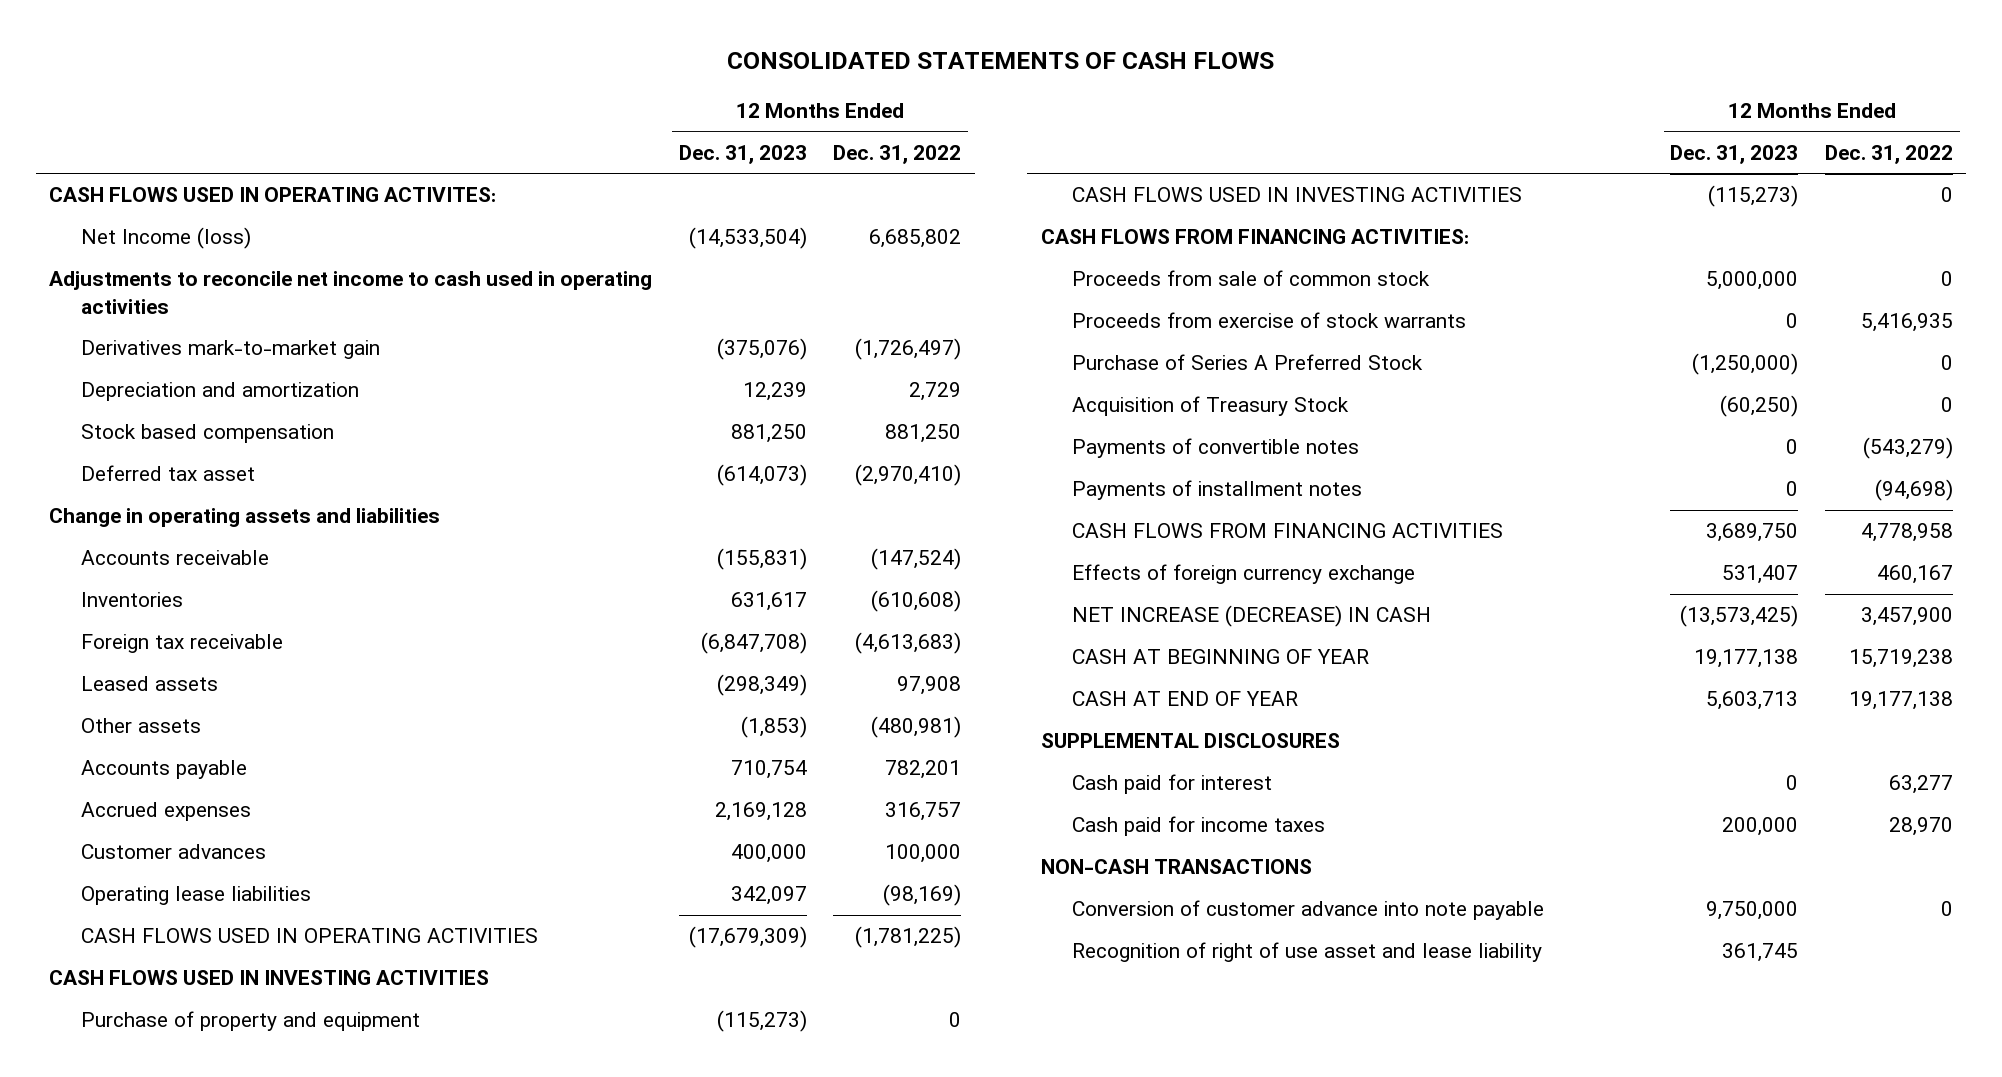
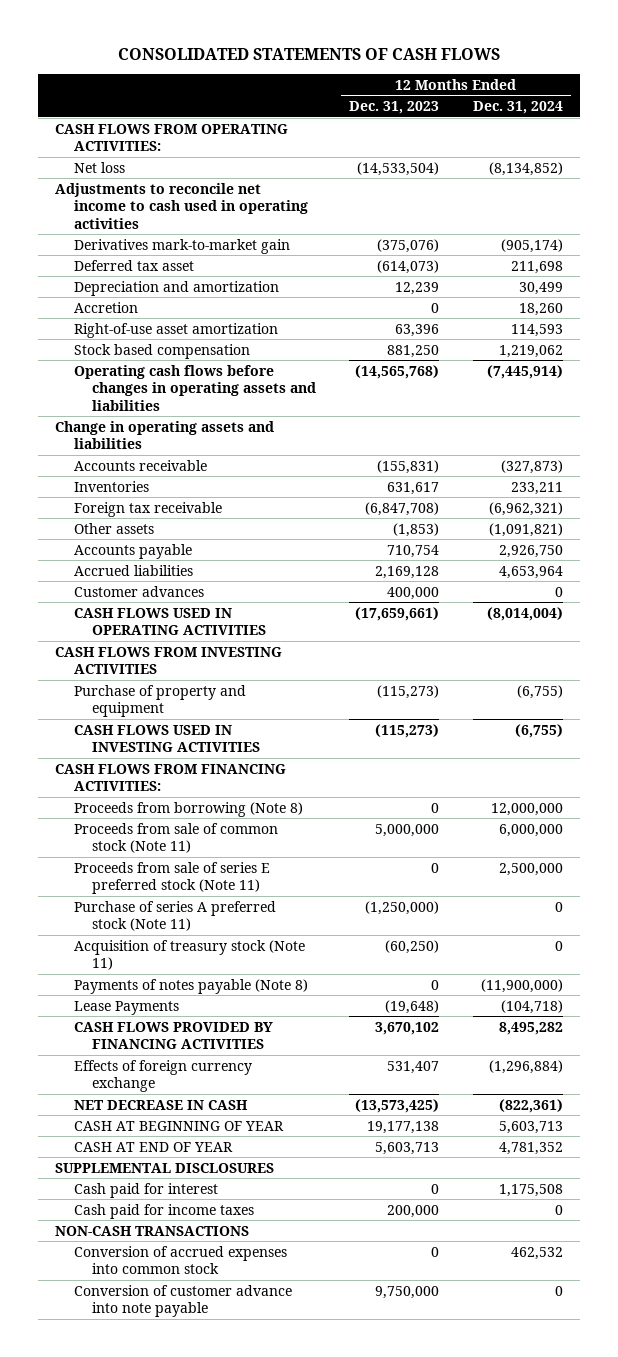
[833,144,962,164] Dec. 31, 2022 -> none
none -> [472,101,563,115] Dec. 31, 2024
[49,187,497,203] CASH FLOWS USED IN OPERATING ACTIVITES: -> [55,123,289,152] CASH FLOWS FROM OPERATING ACTIVITIES:
[80,227,251,250] Net Income (loss) -> [73,161,125,173] Net loss
[80,465,255,482] Deferred tax asset -> [73,259,194,271] Deferred tax asset
none -> [73,301,138,313] Accretion
none -> [73,322,278,338] Right-of-use asset amortization
none -> [73,364,317,411] Operating cash flows before changes in operating assets and liabilities
[80,676,218,692] Leased assets -> none
[80,802,251,822] Accrued expenses -> [73,564,193,576] Accrued liabilities
[80,886,311,906] Operating lease liabilities -> none
[688,926,807,949] (17,679,309) -> [355,606,440,621] (17,659,661)
[49,970,490,986] CASH FLOWS USED IN INVESTING ACTIVITIES -> [55,646,283,675] CASH FLOWS FROM INVESTING ACTIVITIES
[1072,312,1467,329] Proceeds from exercise of stock warrants -> none
[1072,438,1360,459] Payments of convertible notes -> none
[1072,480,1363,501] Payments of installment notes -> none
none -> [73,801,303,817] Proceeds from borrowing (Note 8)
[1072,270,1431,287] Proceeds from sale of common stock -> [73,822,278,854] Proceeds from sale of common stock (Note 11)
none -> [73,861,270,895] Proceeds from sale of series E preferred stock (Note 11)
[1072,354,1424,371] Purchase of Series A Preferred Stock -> [73,900,276,932] Purchase of series A preferred stock (Note 11)
[1072,396,1350,417] Acquisition of Treasury Stock -> [73,939,305,971] Acquisition of treasury stock (Note 11)
none -> [73,978,308,994] Payments of notes payable (Note 8)
none -> [73,1000,179,1015] Lease Payments
[1072,523,1504,539] CASH FLOWS FROM FINANCING ACTIVITIES -> [73,1021,273,1050] CASH FLOWS PROVIDED BY FINANCING ACTIVITIES
[1706,523,1799,543] 3,689,750 -> [375,1021,440,1035] 3,670,102
[1072,605,1432,628] NET INCREASE (DECREASE) IN CASH -> [73,1099,248,1110] NET DECREASE IN CASH
none -> [73,1245,287,1275] Conversion of accrued expenses into common stock
[1072,942,1543,963] Recognition of right of use asset and lease liability -> none

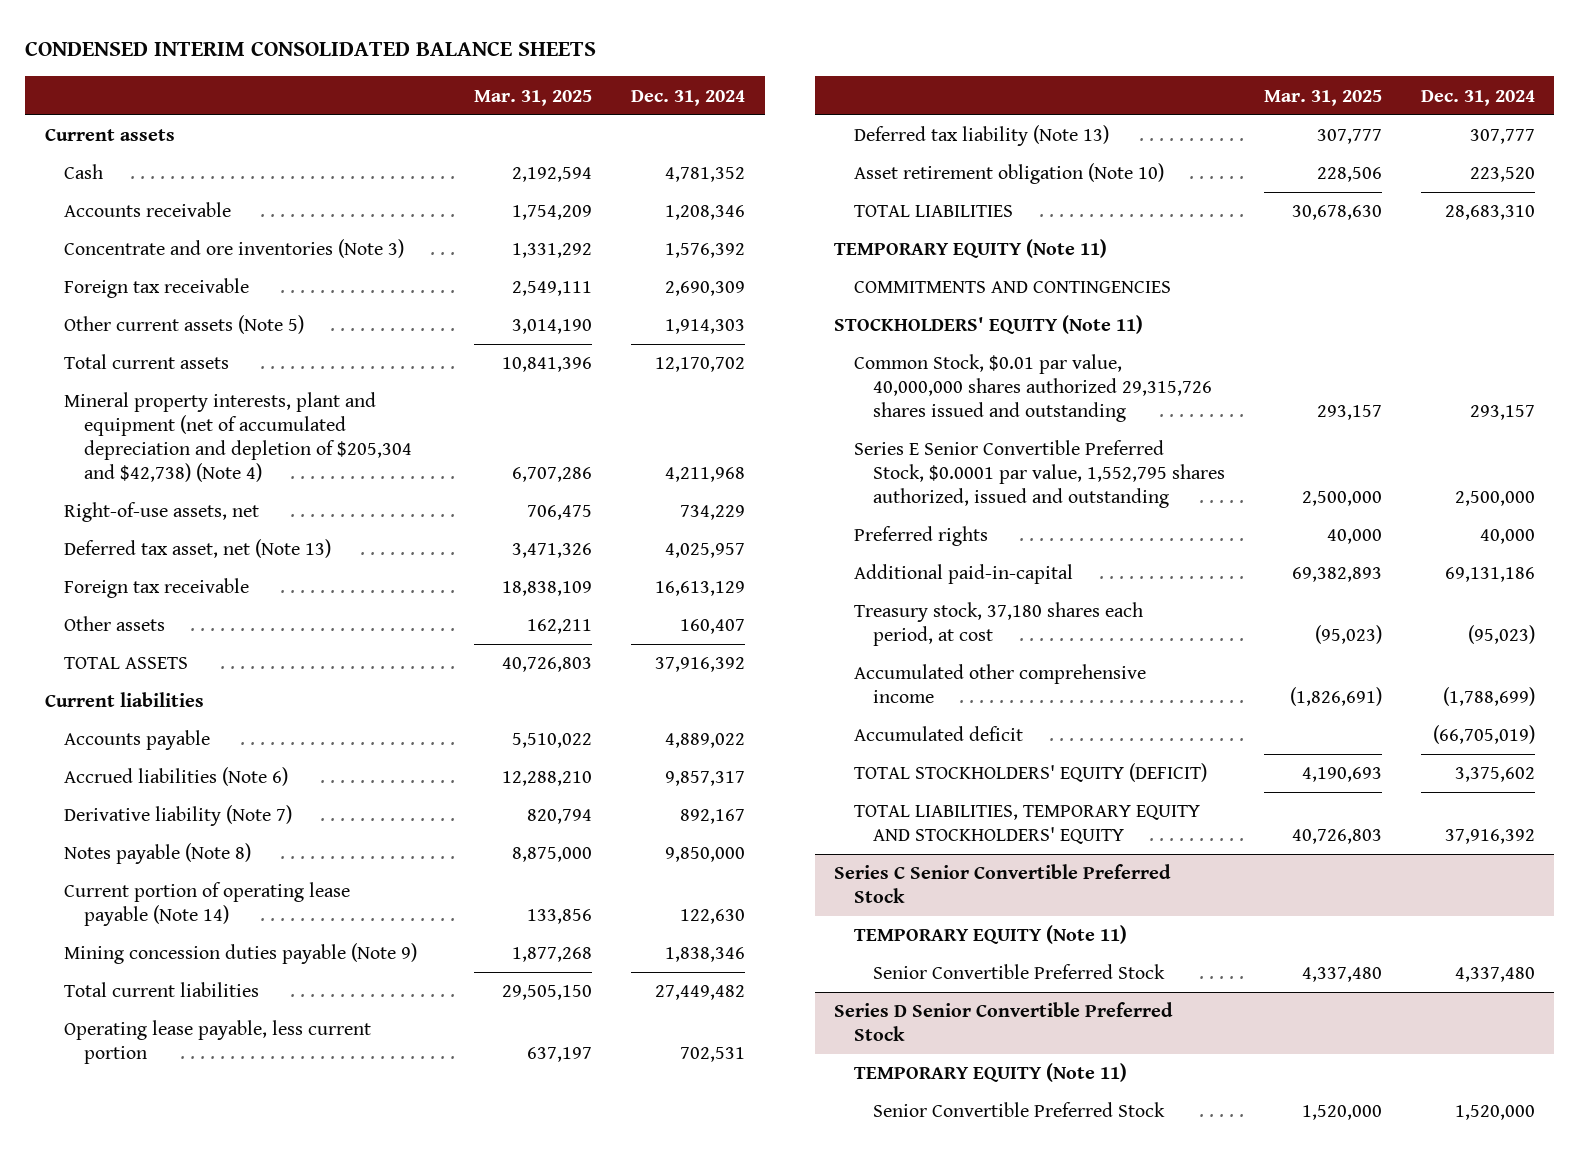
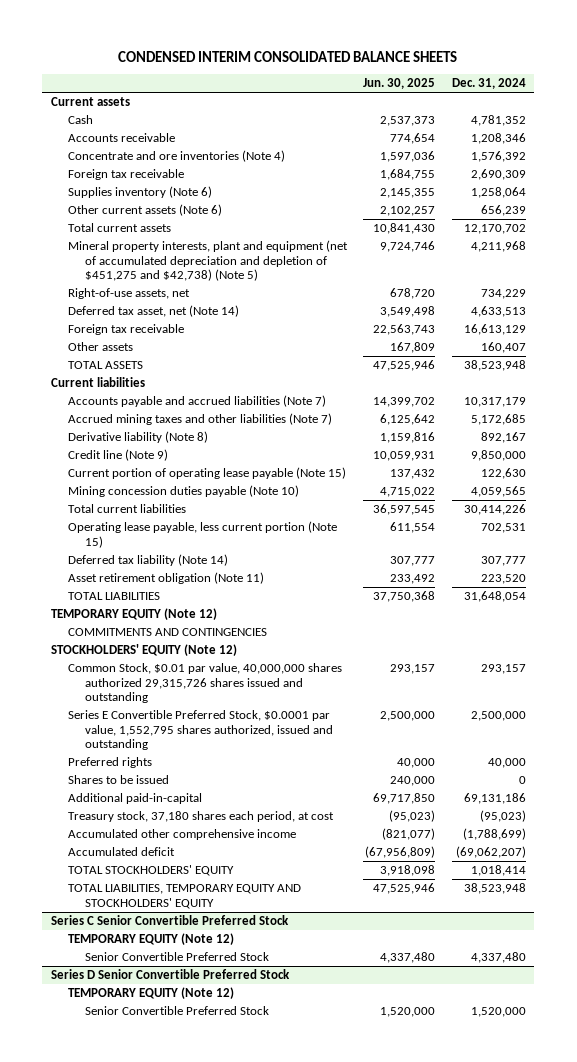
[474,89,593,106] Mar. 31, 2025 -> none
none -> [363,78,436,90] Jun. 30, 2025
[64,239,405,259] Concentrate and ore inventories (Note 3) -> [67,150,285,163] Concentrate and ore inventories (Note 4)
none -> [67,186,212,199] Supplies inventory (Note 6)
[64,315,305,335] Other current assets (Note 5) -> [67,204,222,217] Other current assets (Note 6)
[665,319,746,335] 1,914,303 -> [481,205,527,217] 656,239
[64,392,412,483] Mineral property interests, plant and equipment (net of accumulated depreciation and depletion of $205,304 and $42,738) (Note 4) -> [67,240,348,282] Mineral property interests, plant and equipment (net of accumulated depreciation and depletion of $451,275 and $42,738) (Note 5)
[64,539,332,559] Deferred tax asset, net (Note 13) -> [67,305,239,318] Deferred tax asset, net (Note 14)
[665,543,746,559] 4,025,957 -> [471,306,527,318] 4,633,513
[655,657,746,673] 37,916,392 -> [464,360,527,372] 38,523,948
[64,730,211,751] Accounts payable -> none
[64,767,289,787] Accrued liabilities (Note 6) -> none
none -> [67,395,326,408] Accounts payable and accrued liabilities (Note 7)
none -> [67,413,332,426] Accrued mining taxes and other liabilities (Note 7)
[64,805,293,827] Derivative liability (Note 7) -> [67,431,208,444] Derivative liability (Note 8)
[64,843,252,865] Notes payable (Note 8) -> [67,449,168,462] Credit line (Note 9)
[64,882,351,927] Current portion of operating lease payable (Note 14) -> [67,467,346,480] Current portion of operating lease payable (Note 15)
[64,943,418,965] Mining concession duties payable (Note 9) -> [67,485,299,498] Mining concession duties payable (Note 10)
[665,947,746,963] 1,838,346 -> [471,486,527,498] 4,059,565
[655,985,746,1001] 27,449,482 -> [464,504,527,516] 30,414,226
[64,1020,372,1065] Operating lease payable, less current portion -> [67,521,337,548] Operating lease payable, less current portion (Note 15)
[853,125,1109,147] Deferred tax liability (Note 13) -> [67,554,228,567] Deferred tax liability (Note 14)
[853,163,1164,185] Asset retirement obligation (Note 10) -> [67,572,264,585] Asset retirement obligation (Note 11)
[1444,205,1535,221] 28,683,310 -> [464,591,527,603] 31,648,054
[834,239,1108,259] TEMPORARY EQUITY (Note 11) -> [50,608,217,621] TEMPORARY EQUITY (Note 12)
[834,315,1144,335] STOCKHOLDERS' EQUITY (Note 11) -> [50,644,237,657] STOCKHOLDERS' EQUITY (Note 12)
[853,440,1226,509] Series E Senior Convertible Preferred Stock, $0.0001 par value, 1,552,795 shares authorized, issued and outstanding -> [67,710,334,751] Series E Convertible Preferred Stock, $0.0001 par value, 1,552,795 shares authorized, issued and outstanding
none -> [67,775,169,785] Shares to be issued
[1432,725,1535,745] (66,705,019) -> [456,846,527,859] (69,062,207)
[853,763,1207,783] TOTAL STOCKHOLDERS' EQUITY (DEFICIT) -> [67,865,234,877] TOTAL STOCKHOLDERS' EQUITY
[1454,767,1535,783] 3,375,602 -> [471,865,527,877] 1,018,414
[1444,829,1535,845] 37,916,392 -> [464,883,527,895] 38,523,948
[853,925,1127,945] TEMPORARY EQUITY (Note 11) -> [67,933,234,946] TEMPORARY EQUITY (Note 12)
[853,1063,1127,1083] TEMPORARY EQUITY (Note 11) -> [67,987,234,1000] TEMPORARY EQUITY (Note 12)

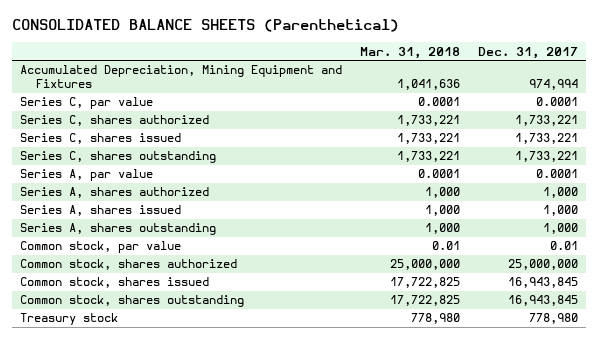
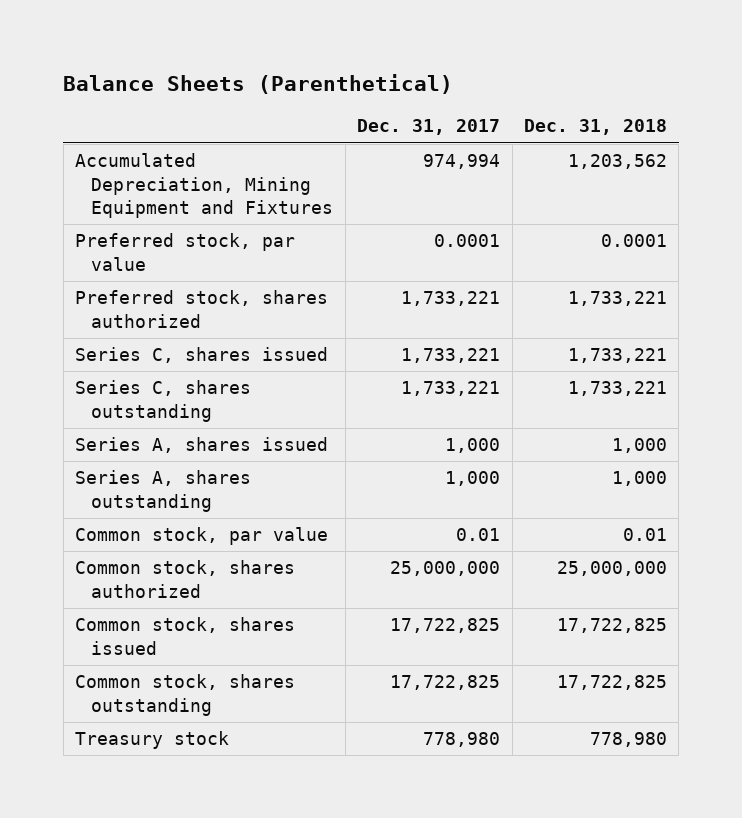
[11,19,399,33] CONSOLIDATED BALANCE SHEETS (Parenthetical) -> [63,74,454,95] Balance Sheets (Parenthetical)
[359,46,460,59] Mar. 31, 2018 -> none
none -> [523,119,667,136] Dec. 31, 2018
[20,97,154,110] Series C, par value -> none
none -> [75,233,296,271] Preferred stock, par value
[20,115,210,127] Series C, shares authorized -> [75,290,329,328] Preferred stock, shares authorized
[20,169,154,182] Series A, par value -> none
[20,187,210,199] Series A, shares authorized -> none
[507,277,578,289] 16,943,845 -> [390,618,501,634] 17,722,825
[507,295,578,307] 16,943,845 -> [390,675,501,691] 17,722,825

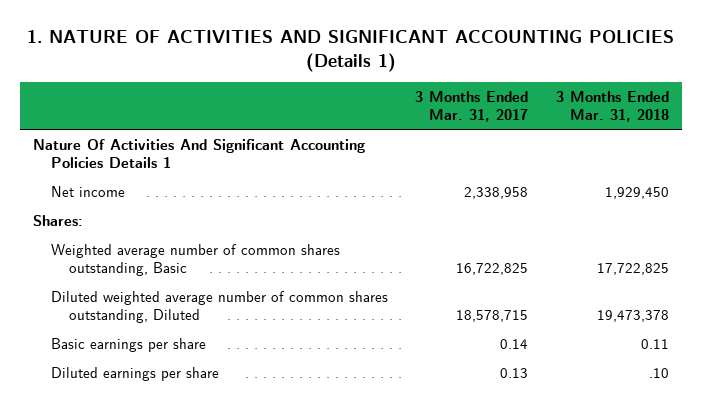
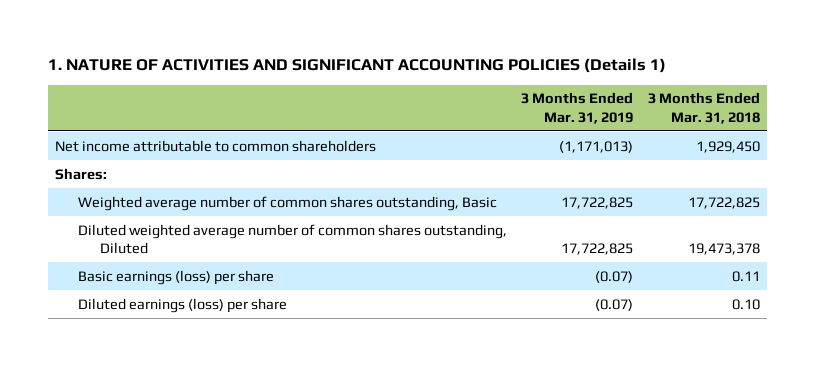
[415,90,529,123] 3 Months Ended Mar. 31, 2017 -> none
none -> [521,92,634,124] 3 Months Ended Mar. 31, 2019
[33,138,366,169] Nature Of Activities And Significant Accounting Policies Details 1 -> none
[51,185,126,197] Net income -> [54,139,376,152] Net income attributable to common shareholders
[51,337,207,352] Basic earnings per share -> [77,269,274,285] Basic earnings (loss) per share
[51,366,220,381] Diluted earnings per share -> [77,297,287,313] Diluted earnings (loss) per share
[648,367,669,378] .10 -> [731,298,760,310] 0.10

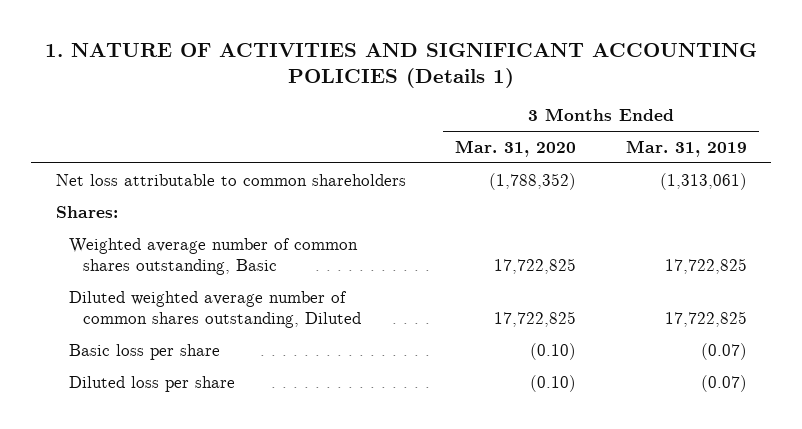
[647,92,760,124] 3 Months Ended Mar. 31, 2018 -> none
none -> [455,139,577,157] Mar. 31, 2020
[54,139,376,152] Net income attributable to common shareholders -> [55,173,406,186] Net loss attributable to common shareholders
[559,140,634,153] (1,171,013) -> [659,172,747,190] (1,313,061)
[77,269,274,285] Basic earnings (loss) per share -> [69,343,221,360] Basic loss per share
[77,297,287,313] Diluted earnings (loss) per share -> [69,375,236,392] Diluted loss per share

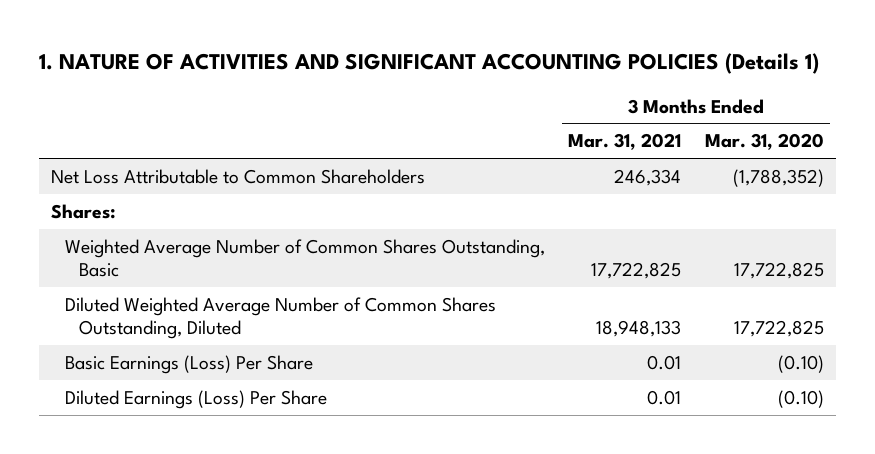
[625,139,747,157] Mar. 31, 2019 -> none
none -> [568,133,682,151] Mar. 31, 2021
[55,173,406,186] Net loss attributable to common shareholders -> [50,168,425,184] Net Loss Attributable to Common Shareholders
[69,237,359,275] Weighted average number of common shares outstanding, Basic -> [64,238,545,277] Weighted Average Number of Common Shares Outstanding, Basic
[69,290,361,328] Diluted weighted average number of common shares outstanding, Diluted -> [64,296,496,339] Diluted Weighted Average Number of Common Shares Outstanding, Diluted
[69,343,221,360] Basic loss per share -> [64,354,313,374] Basic Earnings (Loss) Per Share
[69,375,236,392] Diluted loss per share -> [64,389,327,409] Diluted Earnings (Loss) Per Share

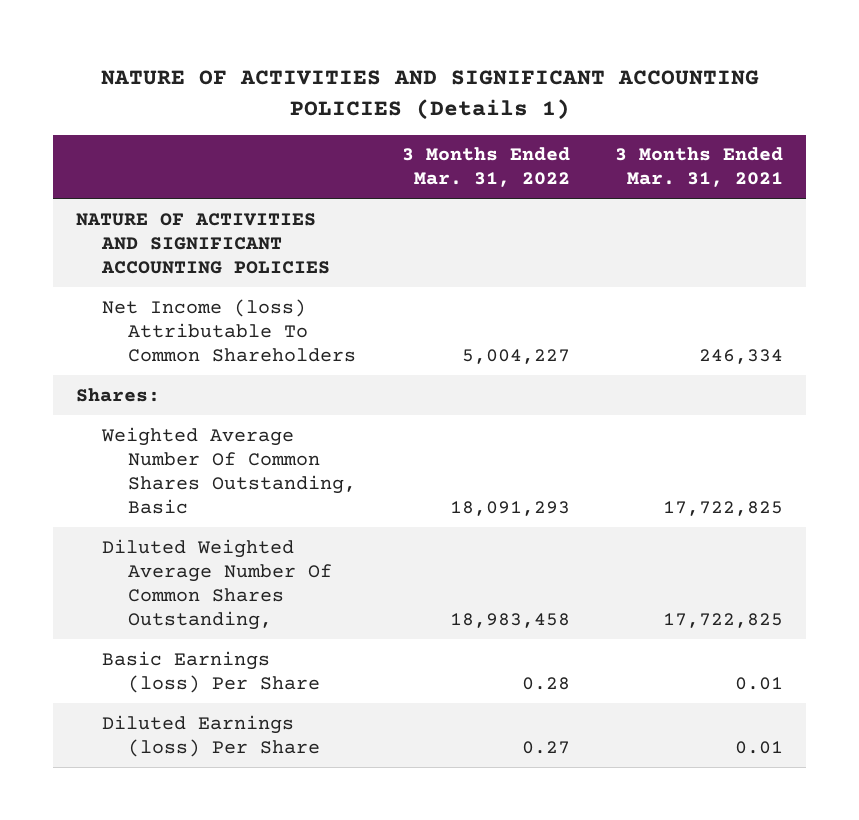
[39,53,820,75] 1. NATURE OF ACTIVITIES AND SIGNIFICANT ACCOUNTING POLICIES (Details 1) -> [100,70,759,120] NATURE OF ACTIVITIES AND SIGNIFICANT ACCOUNTING POLICIES (Details 1)
[704,133,824,151] Mar. 31, 2020 -> none
none -> [401,147,570,188] 3 Months Ended Mar. 31, 2022
none -> [75,212,331,274] NATURE OF ACTIVITIES AND SIGNIFICANT ACCOUNTING POLICIES
[50,168,425,184] Net Loss Attributable to Common Shareholders -> [102,298,357,362] Net Income (loss) Attributable To Common Shareholders
[64,238,545,277] Weighted Average Number of Common Shares Outstanding, Basic -> [101,426,357,514] Weighted Average Number Of Common Shares Outstanding, Basic
[64,296,496,339] Diluted Weighted Average Number of Common Shares Outstanding, Diluted -> [102,538,333,630] Diluted Weighted Average Number Of Common Shares Outstanding,
[596,319,682,337] 18,948,133 -> [663,612,784,628] 17,722,825
[64,354,313,374] Basic Earnings (Loss) Per Share -> [102,650,321,693] Basic Earnings (loss) Per Share
[64,389,327,409] Diluted Earnings (Loss) Per Share -> [102,714,321,757] Diluted Earnings (loss) Per Share

